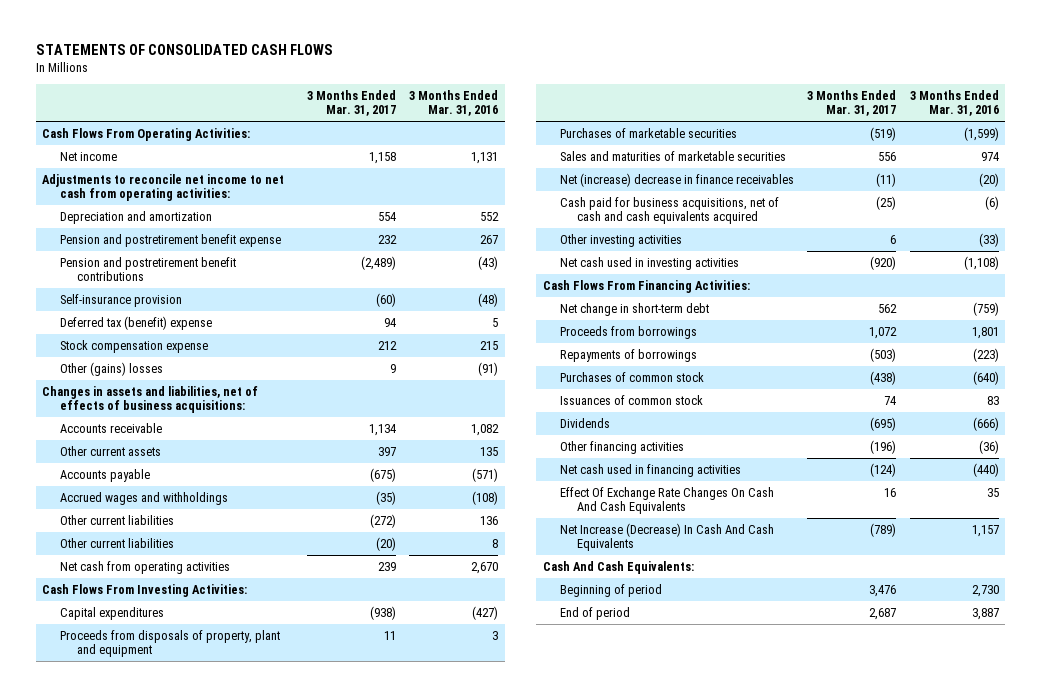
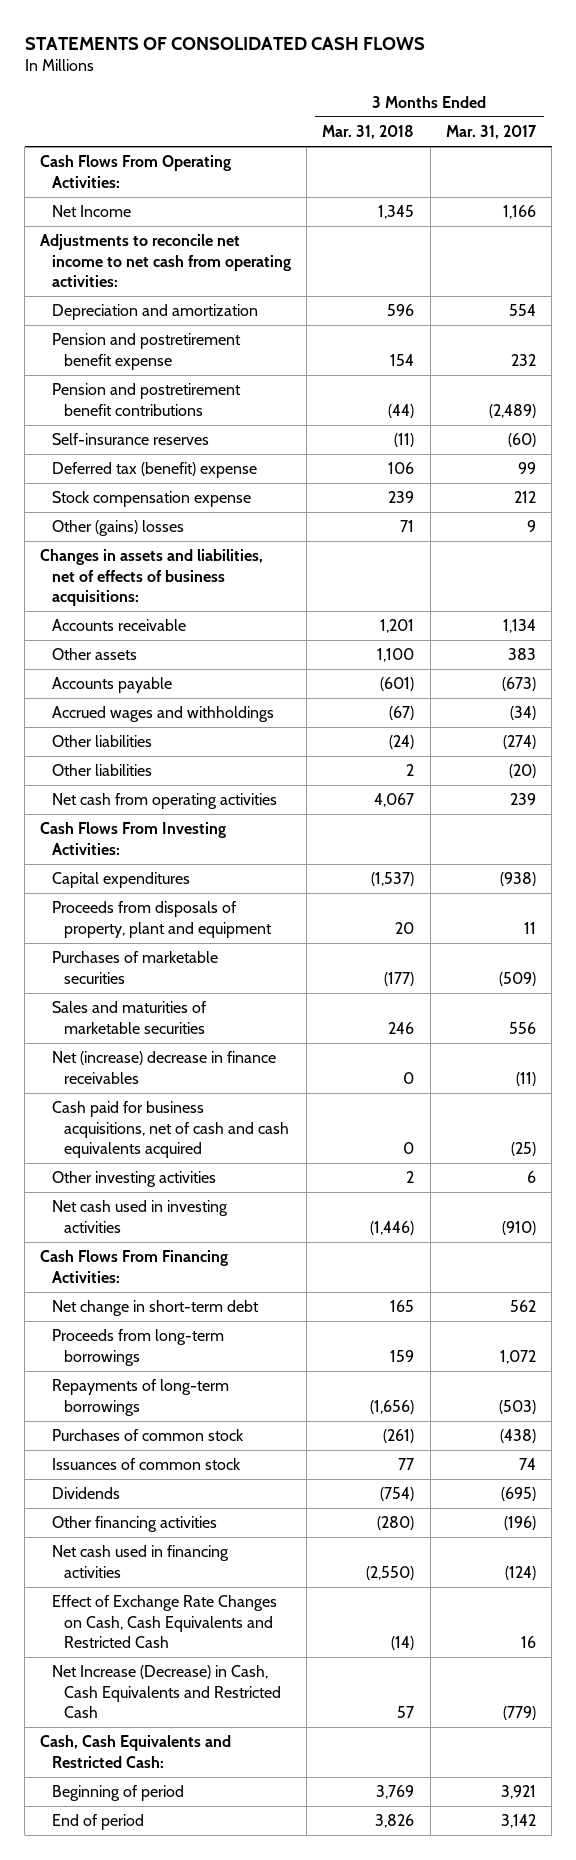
[409,89,499,117] 3 Months Ended Mar. 31, 2016 -> none
none -> [322,125,415,140] Mar. 31, 2018
[59,151,117,161] Net income -> [52,205,132,218] Net Income
[368,151,396,164] 1,158 -> [502,205,536,220] 1,166
[59,293,182,307] Self-insurance provision -> [52,433,210,446] Self-insurance reserves
[383,317,396,327] 94 -> [517,462,536,475] 99
[59,445,161,456] Other current assets -> [52,648,138,661] Other assets
[377,446,396,456] 397 -> [507,648,536,661] 383
[369,467,396,482] (675) -> [501,677,536,692] (673)
[375,490,396,505] (35) -> [509,706,536,721] (34)
[59,514,174,525] Other current liabilities -> [52,735,153,748] Other liabilities
[369,513,396,528] (272) -> [502,735,536,750] (274)
[59,537,174,548] Other current liabilities -> [52,764,153,777] Other liabilities
[870,126,897,141] (519) -> [498,971,536,986] (509)
[870,255,897,270] (920) -> [501,1220,536,1235] (910)
[559,325,697,339] Proceeds from borrowings -> [52,1329,225,1366] Proceeds from long-term borrowings
[559,348,697,362] Repayments of borrowings -> [52,1379,230,1416] Repayments of long-term borrowings
[559,486,774,515] Effect Of Exchange Rate Changes On Cash And Cash Equivalents -> [52,1595,278,1648] Effect of Exchange Rate Changes on Cash, Cash Equivalents and Restricted Cash
[559,522,774,552] Net Increase (Decrease) In Cash And Cash Equivalents -> [52,1665,281,1718] Net Increase (Decrease) in Cash, Cash Equivalents and Restricted Cash
[870,522,897,537] (789) -> [502,1705,536,1720] (779)
[542,560,694,574] Cash And Cash Equivalents: -> [40,1735,232,1768] Cash, Cash Equivalents and Restricted Cash:
[869,584,897,597] 3,476 -> [500,1785,536,1800] 3,921
[869,607,897,620] 2,687 -> [500,1814,536,1829] 3,142

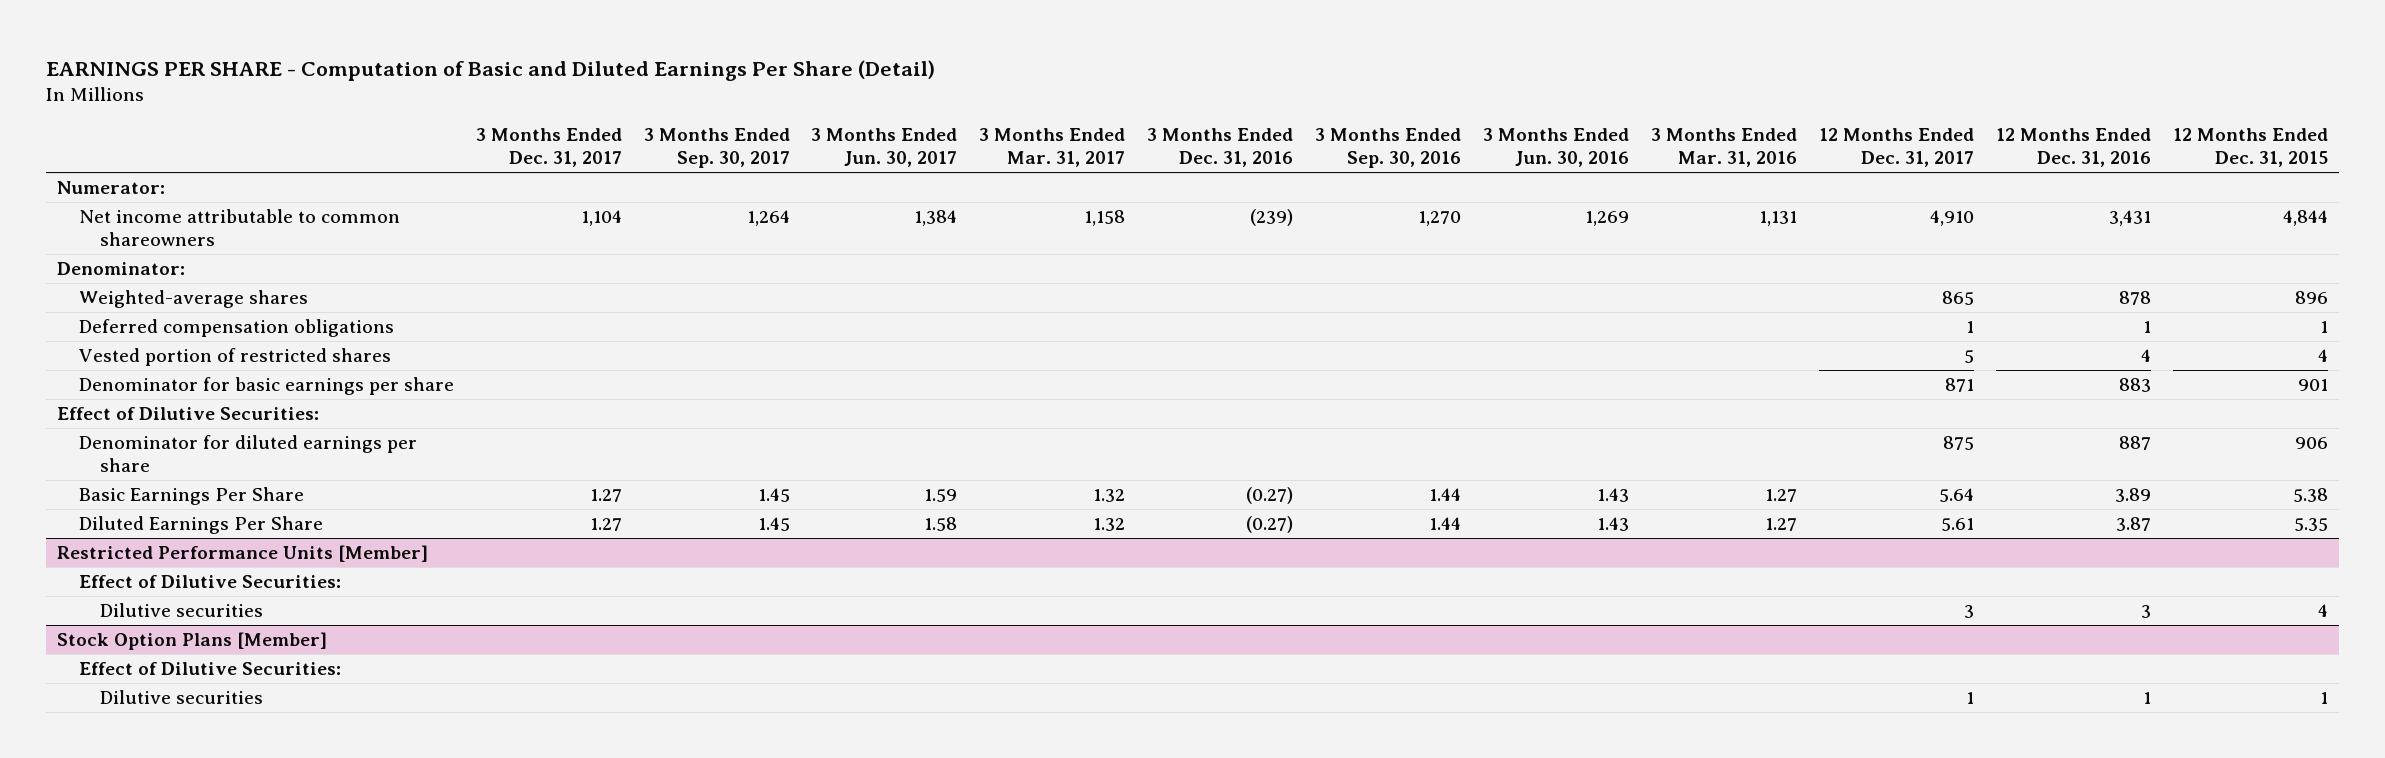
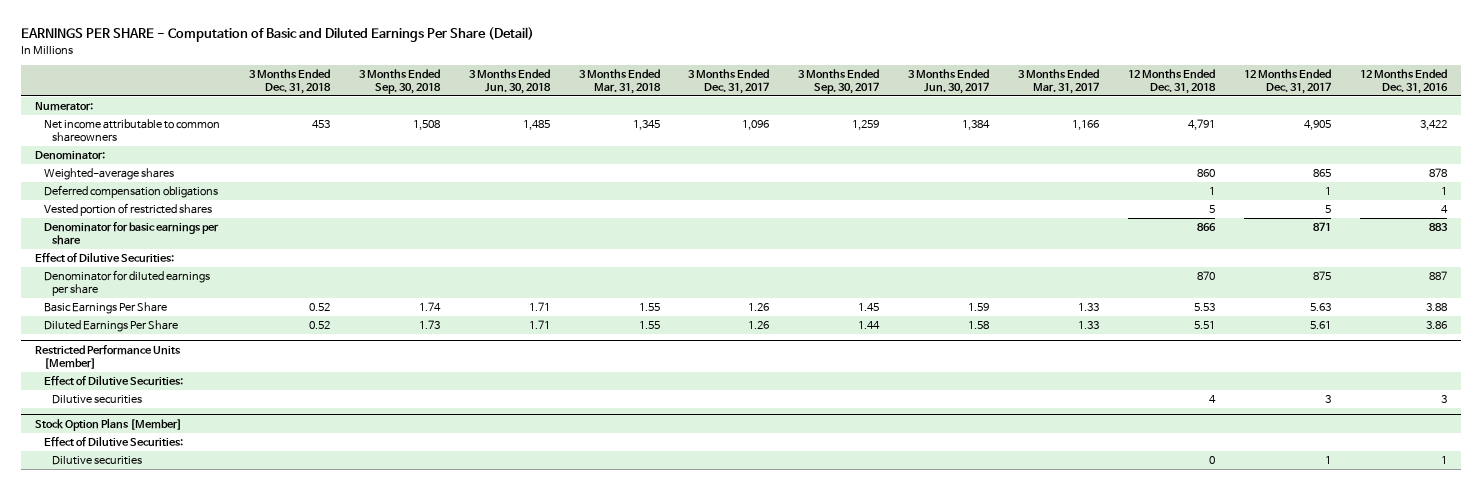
[1147,128,1294,168] 3 Months Ended Dec. 31, 2016 -> none
[1315,128,1462,169] 3 Months Ended Sep. 30, 2016 -> none
[1483,128,1630,168] 3 Months Ended Jun. 30, 2016 -> none
[1650,128,1797,168] 3 Months Ended Mar. 31, 2016 -> none
[2172,128,2328,168] 12 Months Ended Dec. 31, 2015 -> none
none -> [248,68,331,94] 3 Months Ended Dec. 31, 2018
none -> [358,68,441,94] 3 Months Ended Sep. 30, 2018
none -> [468,68,551,94] 3 Months Ended Jun. 30, 2018
none -> [578,68,661,94] 3 Months Ended Mar. 31, 2018
none -> [1128,68,1217,94] 12 Months Ended Dec. 31, 2018
[580,210,622,227] 1,104 -> [742,120,770,131] 1,096
[746,210,790,227] 1,264 -> [852,120,880,131] 1,259
[1084,210,1126,227] 1,158 -> [1072,120,1100,131] 1,166
[1929,210,1974,227] 4,910 -> [1304,120,1332,131] 4,905
[2108,210,2151,227] 3,431 -> [1419,120,1447,131] 3,422
[589,489,622,503] 1.27 -> [748,303,770,312] 1.26
[1093,489,1126,503] 1.32 -> [1078,303,1100,312] 1.33
[1938,488,1974,503] 5.64 -> [1310,303,1332,312] 5.63
[2114,488,2151,503] 3.89 -> [1425,303,1447,312] 3.88
[589,518,622,532] 1.27 -> [748,321,770,330] 1.26
[757,517,790,532] 1.45 -> [858,321,881,330] 1.44
[1093,518,1126,532] 1.32 -> [1078,321,1100,330] 1.33
[2115,517,2151,532] 3.87 -> [1425,321,1447,330] 3.86

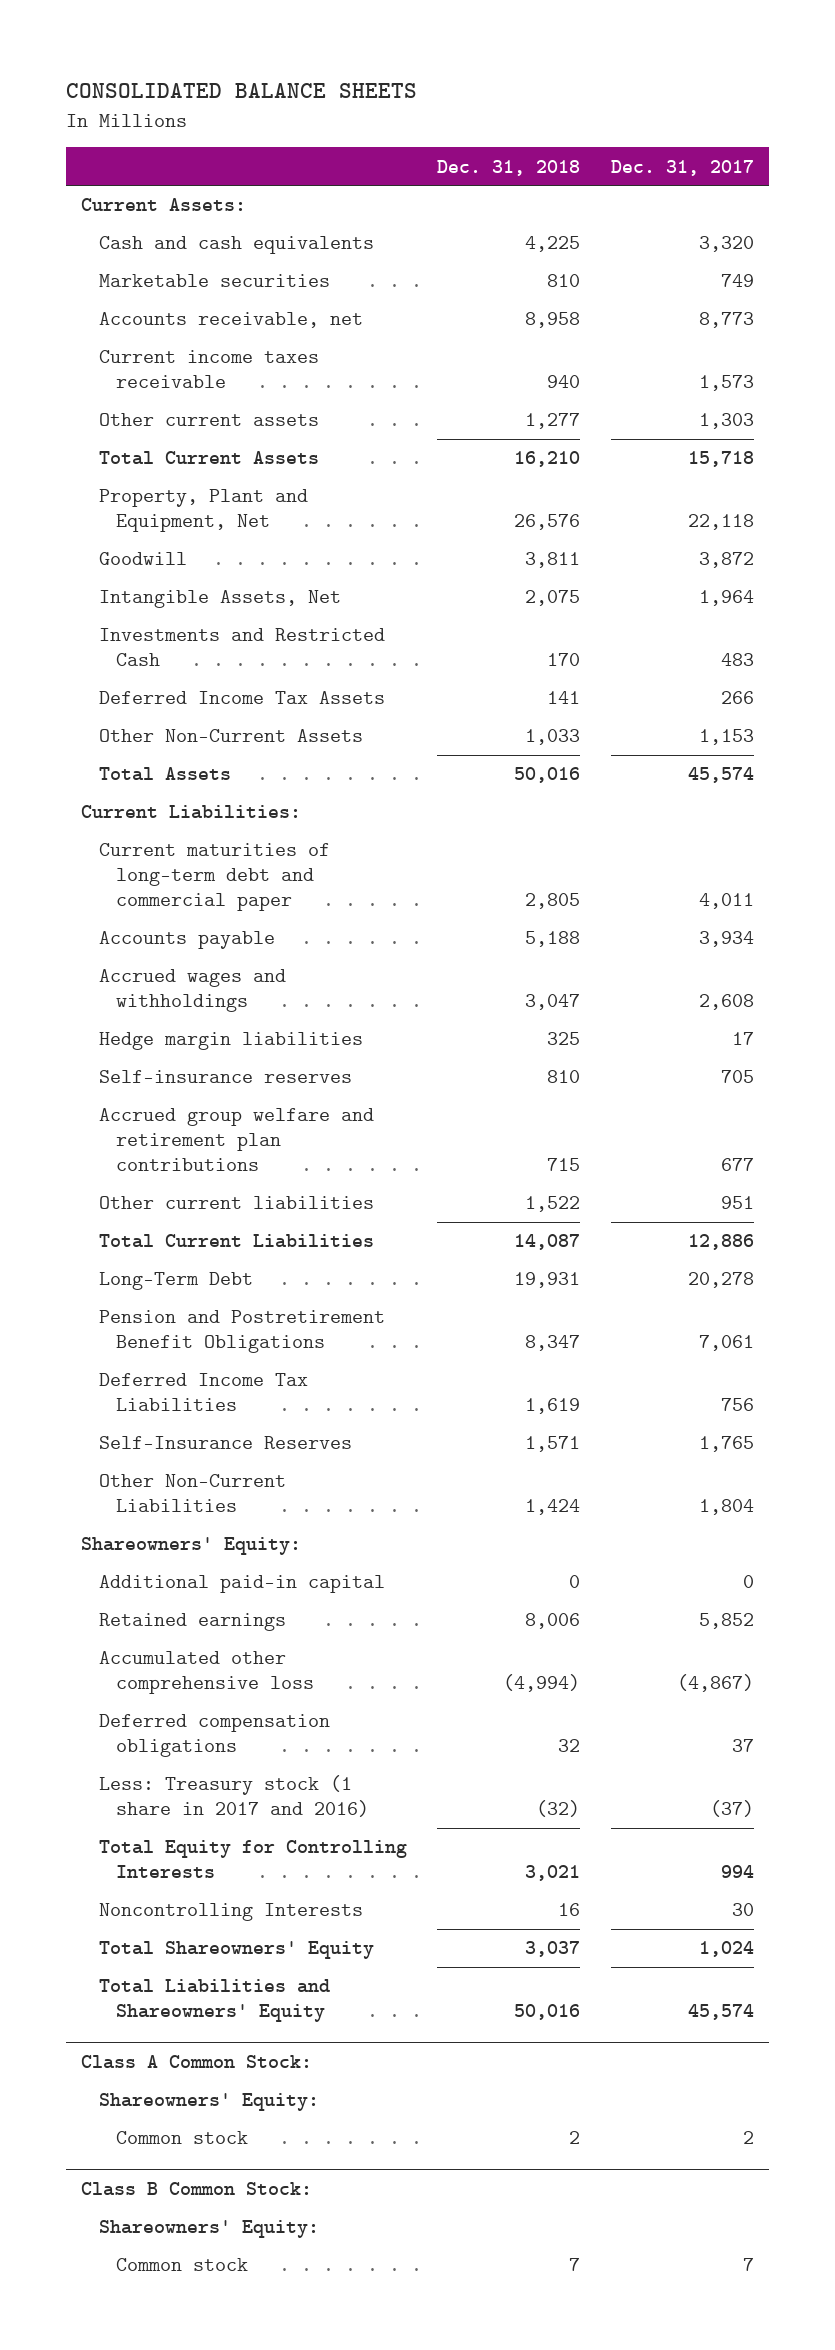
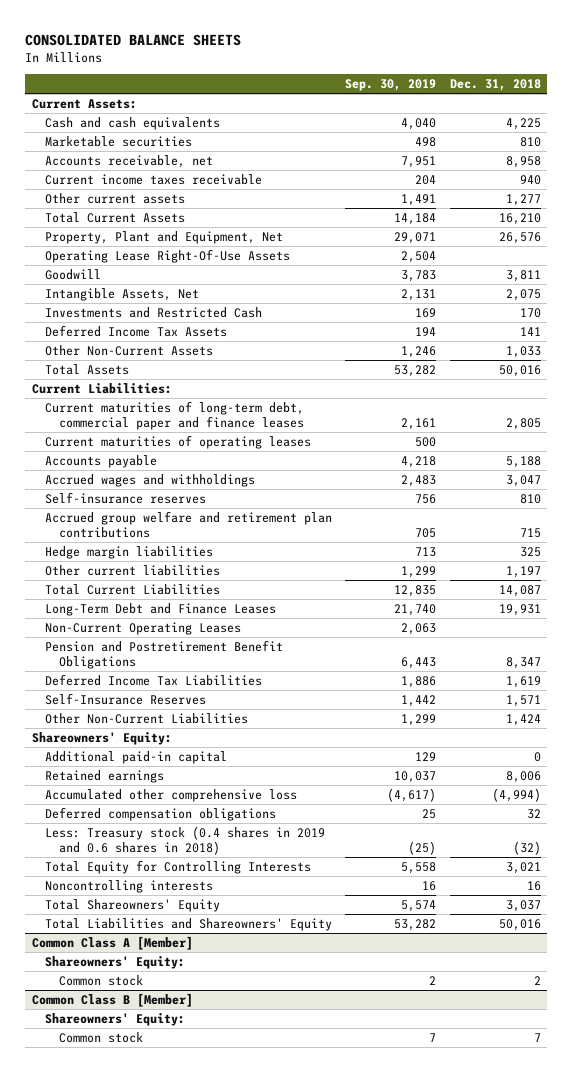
[610,159,754,176] Dec. 31, 2017 -> none
none -> [345,79,437,92] Sep. 30, 2019
none -> [45,249,291,264] Operating Lease Right-Of-Use Assets
[98,843,330,912] Current maturities of long-term debt and commercial paper -> [45,401,305,431] Current maturities of long-term debt, commercial paper and finance leases
none -> [45,435,312,450] Current maturities of operating leases
[98,1032,363,1051] Hedge margin liabilities -> [45,546,214,560] Hedge margin liabilities
[525,1196,581,1213] 1,522 -> [505,566,541,579] 1,197
[98,1272,253,1291] Long-Term Debt -> [45,603,277,617] Long-Term Debt and Finance Leases
none -> [45,622,242,636] Non-Current Operating Leases
[98,1775,369,1818] Less: Treasury stock (1 share in 2017 and 2016) -> [45,826,326,856] Less: Treasury stock (0.4 shares in 2019 and 0.6 shares in 2018)
[98,1903,363,1922] Noncontrolling Interests -> [45,880,214,894] Noncontrolling interests
[81,2054,313,2069] Class A Common Stock: -> [31,936,193,951] Common Class A [Member]
[81,2181,313,2196] Class B Common Stock: -> [31,993,193,1008] Common Class B [Member]

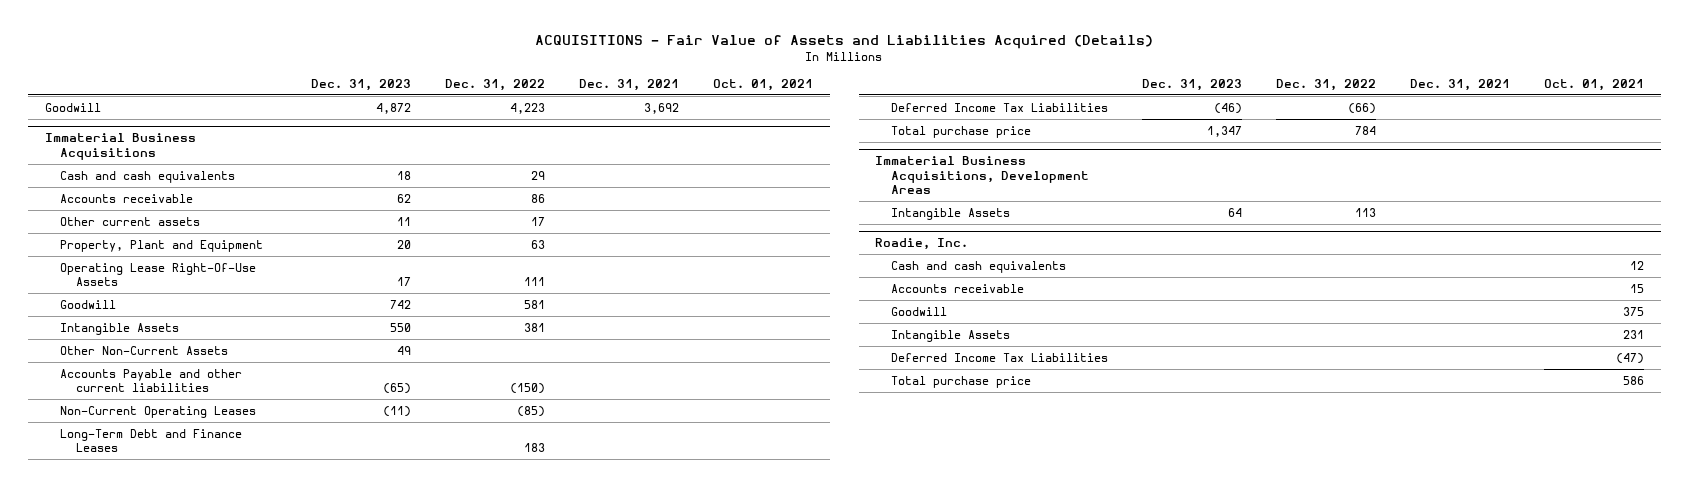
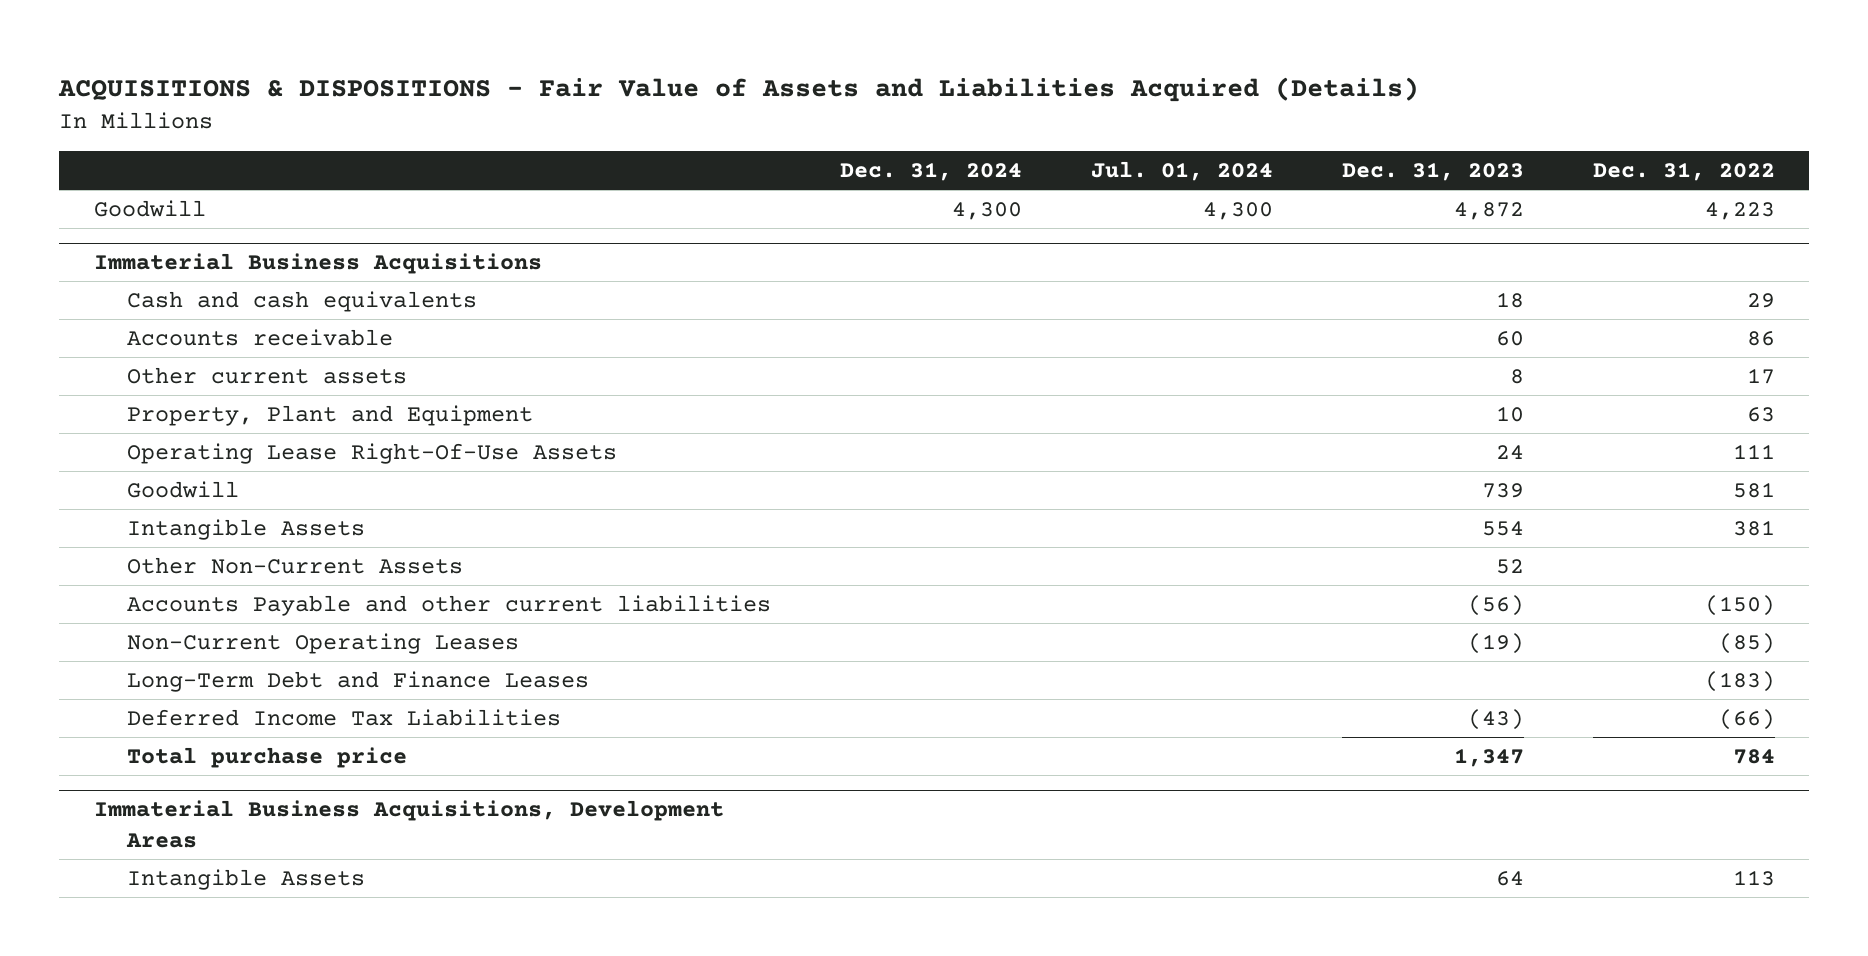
[535,35,1154,50] ACQUISITIONS - Fair Value of Assets and Liabilities Acquired (Details) -> [58,76,1420,102] ACQUISITIONS & DISPOSITIONS - Fair Value of Assets and Liabilities Acquired (Details)
[579,78,680,91] Dec. 31, 2021 -> none
[712,78,813,91] Oct. 01, 2021 -> none
none -> [839,161,1022,181] Dec. 31, 2024
none -> [1090,160,1273,181] Jul. 01, 2024
[397,193,412,203] 62 -> [1495,330,1524,346] 60
[397,216,412,226] 11 -> [1509,368,1524,384] 8
[397,239,412,249] 20 -> [1495,405,1524,422] 10
[397,277,412,287] 17 -> [1495,444,1524,459] 24
[390,299,412,309] 742 -> [1481,482,1524,498] 739
[390,322,412,332] 550 -> [1481,520,1524,536] 554
[397,345,412,355] 49 -> [1495,558,1524,574] 52
[383,383,412,395] (65) -> [1467,594,1524,616] (56)
[383,405,412,417] (11) -> [1467,632,1524,654] (19)
[524,443,546,453] 183 -> [1704,670,1775,692] (183)
[1213,102,1242,114] (46) -> [1467,708,1524,730] (43)
[875,237,969,250] Roadie, Inc. -> none
[891,260,1067,273] Cash and cash equivalents -> none
[891,283,1025,293] Accounts receivable -> none
[891,306,948,316] Goodwill -> none
[891,329,1011,342] Intangible Assets -> none
[891,352,1109,362] Deferred Income Tax Liabilities -> none
[891,375,1032,388] Total purchase price -> none

